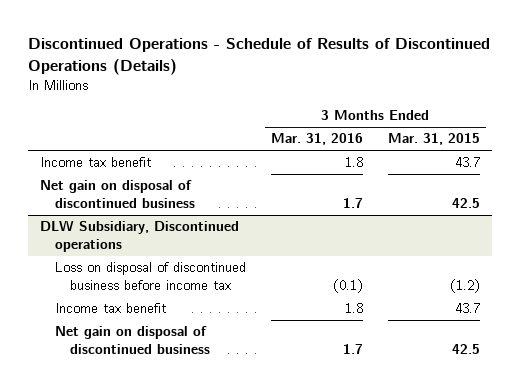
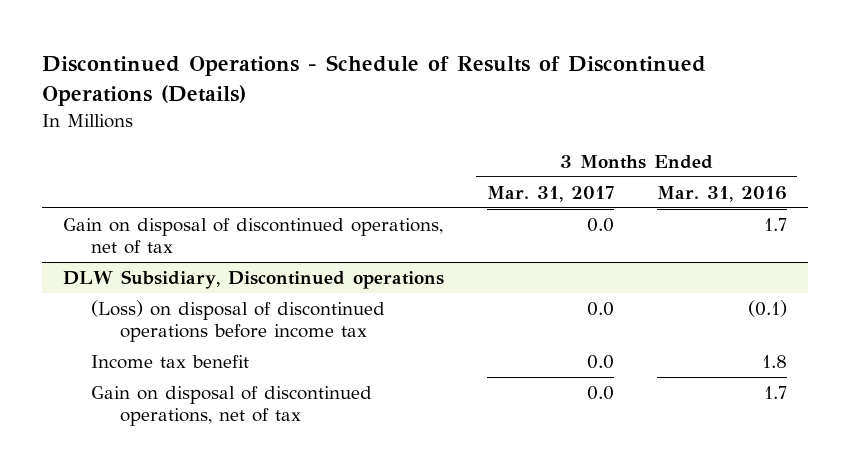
[387,133,480,146] Mar. 31, 2015 -> none
none -> [486,185,614,202] Mar. 31, 2017
[40,157,152,168] Income tax benefit -> none
[40,180,196,209] Net gain on disposal of discontinued business -> [63,218,444,255] Gain on disposal of discontinued operations, net of tax
[55,262,247,291] Loss on disposal of discontinued business before income tax -> [91,300,386,343] (Loss) on disposal of discontinued operations before income tax
[55,326,210,355] Net gain on disposal of discontinued business -> [91,386,373,427] Gain on disposal of discontinued operations, net of tax

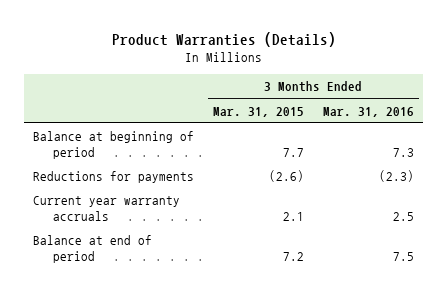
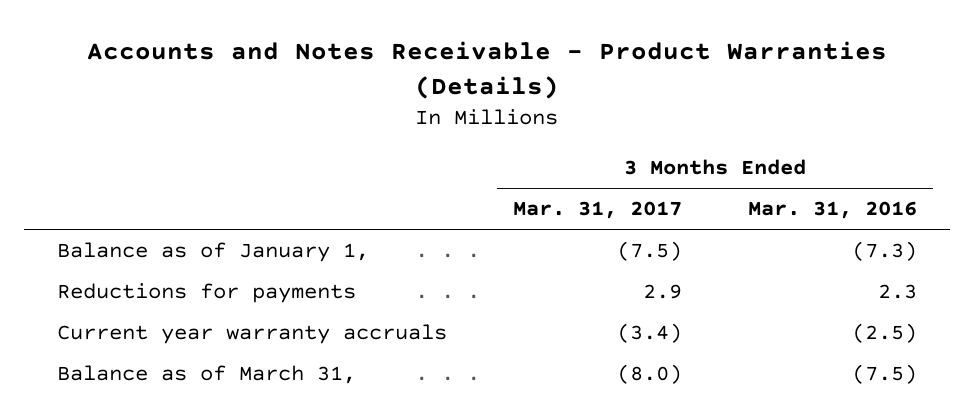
[111,31,336,47] Product Warranties (Details) -> [87,41,888,99] Accounts and Notes Receivable - Product Warranties (Details)
[213,106,305,117] Mar. 31, 2015 -> none
none -> [513,201,683,220] Mar. 31, 2017
[33,131,195,160] Balance at beginning of period -> [57,242,370,263] Balance as of January 1,
[392,148,414,158] 7.3 -> [852,241,918,262] (7.3)
[378,170,414,183] (2.3) -> [878,284,918,300] 2.3
[392,212,414,222] 2.5 -> [852,323,918,344] (2.5)
[33,235,153,264] Balance at end of period -> [57,365,357,385] Balance as of March 31,
[392,252,414,262] 7.5 -> [852,364,918,385] (7.5)

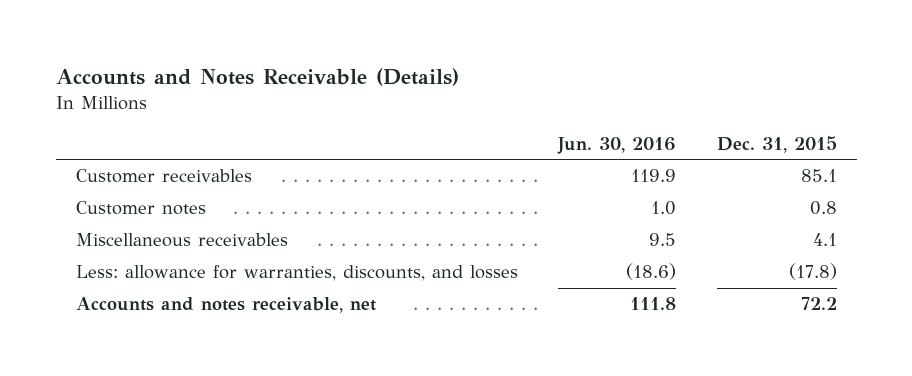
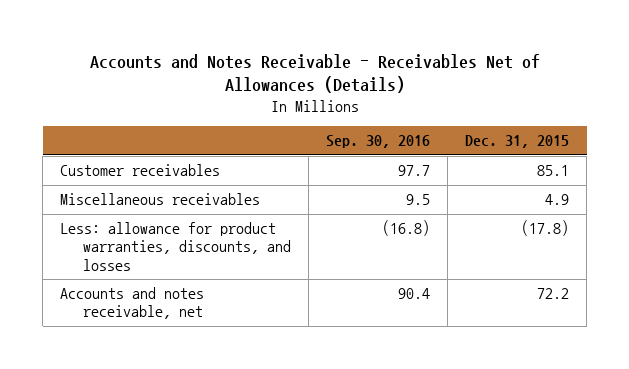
[55,68,459,87] Accounts and Notes Receivable (Details) -> [89,53,540,94] Accounts and Notes Receivable - Receivables Net of Allowances (Details)
[557,136,677,154] Jun. 30, 2016 -> none
none -> [325,135,430,149] Sep. 30, 2016
[75,201,206,216] Customer notes -> none
[812,233,837,247] 4.1 -> [545,194,570,206] 4.9
[75,265,518,282] Less: allowance for warranties, discounts, and losses -> [60,222,291,271] Less: allowance for product warranties, discounts, and losses

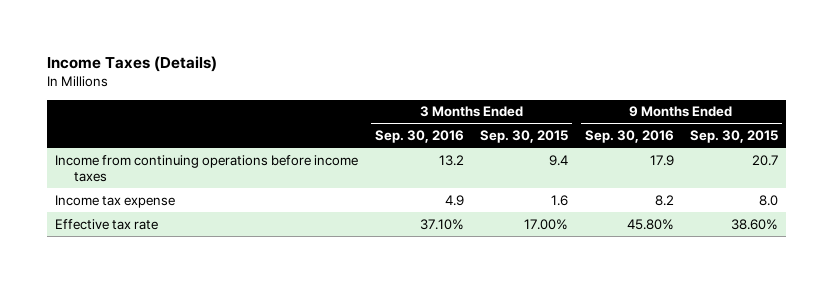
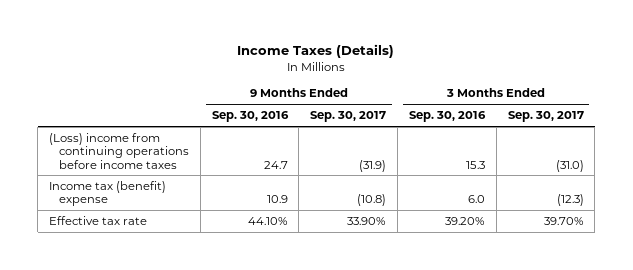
[480,130,569,144] Sep. 30, 2015 -> none
[690,130,779,144] Sep. 30, 2015 -> none
none -> [310,111,387,123] Sep. 30, 2017
none -> [507,111,584,123] Sep. 30, 2017
[55,154,359,182] Income from continuing operations before income taxes -> [48,132,189,169] (Loss) income from continuing operations before income taxes
[438,154,464,166] 13.2 -> [465,160,485,169] 15.3
[649,154,674,166] 17.9 -> [263,160,288,169] 24.7
[55,194,176,208] Income tax expense -> [48,180,166,207] Income tax (benefit) expense
[444,194,464,206] 4.9 -> [467,195,485,204] 6.0
[654,194,674,206] 8.2 -> [266,195,288,204] 10.9
[419,218,464,230] 37.10% -> [444,216,485,225] 39.20%
[626,218,674,230] 45.80% -> [247,216,288,225] 44.10%

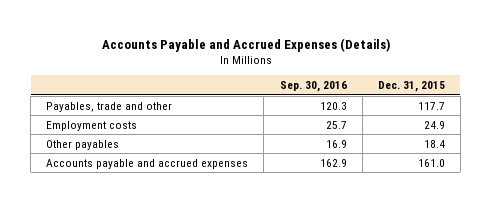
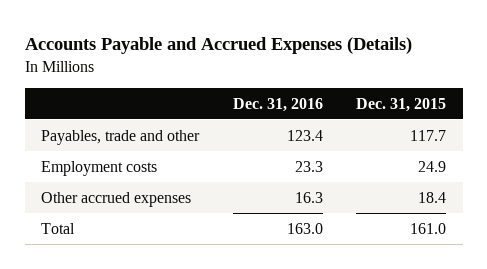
[279,80,347,92] Sep. 30, 2016 -> none
none -> [232,97,323,112] Dec. 31, 2016
[46,139,120,150] Other payables -> [41,191,192,207] Other accrued expenses
[46,158,249,169] Accounts payable and accrued expenses -> [41,222,76,234] Total

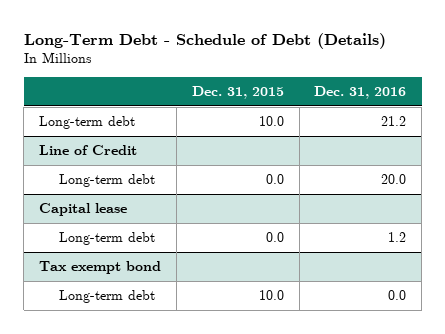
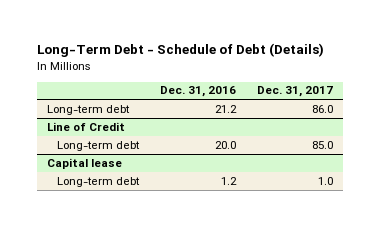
[191,86,284,100] Dec. 31, 2015 -> none
none -> [256,86,333,98] Dec. 31, 2017
[38,261,161,275] Tax exempt bond -> none
[59,290,156,304] Long-term debt -> none

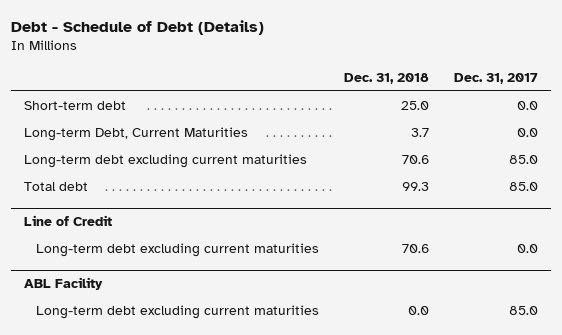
[36,43,324,58] Long-Term Debt - Schedule of Debt (Details) -> [11,20,265,36] Debt - Schedule of Debt (Details)
[159,86,236,98] Dec. 31, 2016 -> none
none -> [344,72,430,84] Dec. 31, 2018
none -> [23,101,126,111] Short-term debt
none -> [23,127,248,142] Long-term Debt, Current Maturities
[47,104,131,115] Long-term debt -> [23,154,307,169] Long-term debt excluding current maturities
[311,104,333,113] 86.0 -> [509,155,539,165] 85.0
none -> [23,182,88,192] Total debt
[56,140,140,151] Long-term debt -> [36,243,320,258] Long-term debt excluding current maturities
[311,140,333,149] 85.0 -> [517,244,539,254] 0.0
[47,157,123,169] Capital lease -> [23,277,103,291] ABL Facility
[56,176,140,187] Long-term debt -> [36,305,320,320] Long-term debt excluding current maturities
[317,176,333,185] 1.0 -> [509,306,539,316] 85.0

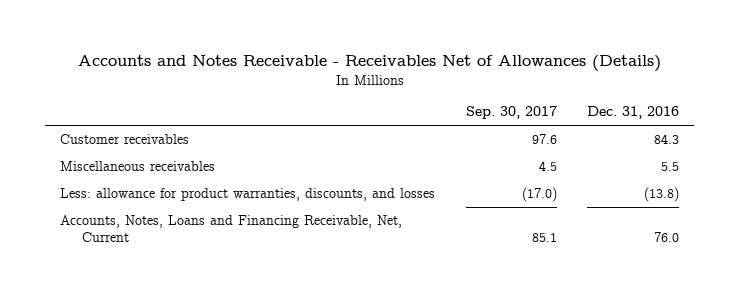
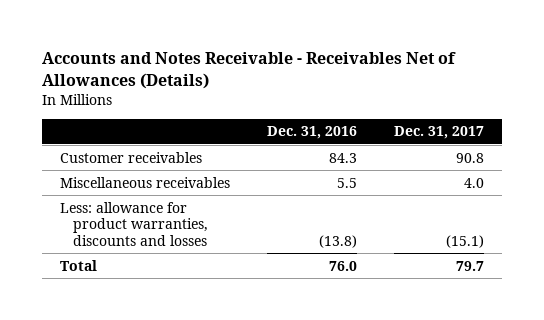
[465,106,557,120] Sep. 30, 2017 -> none
none -> [393,126,484,140] Dec. 31, 2017
[60,188,436,202] Less: allowance for product warranties, discounts, and losses -> [60,201,209,246] Less: allowance for product warranties, discounts and losses
[60,215,403,243] Accounts, Notes, Loans and Financing Receivable, Net, Current -> [60,259,98,271] Total

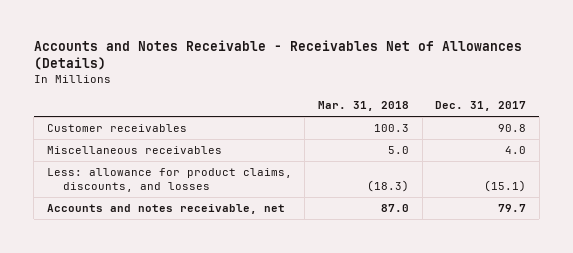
[266,126,357,140] Dec. 31, 2016 -> none
none -> [318,101,410,112] Mar. 31, 2018
[60,201,209,246] Less: allowance for product warranties, discounts and losses -> [46,168,292,193] Less: allowance for product claims, discounts, and losses
[60,259,98,271] Total -> [46,204,285,215] Accounts and notes receivable, net

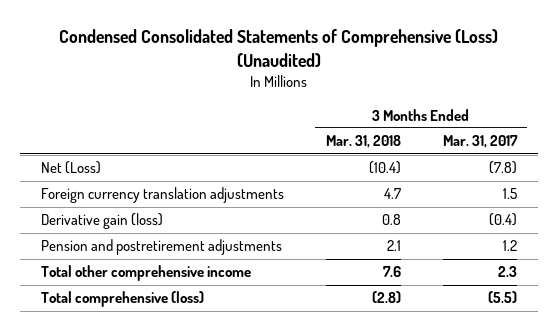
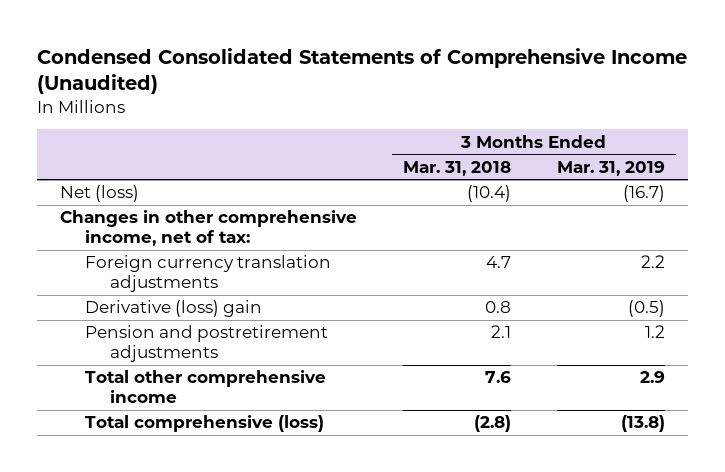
[58,29,498,67] Condensed Consolidated Statements of Comprehensive (Loss) (Unaudited) -> [37,47,688,94] Condensed Consolidated Statements of Comprehensive Income (Unaudited)
[442,135,518,149] Mar. 31, 2017 -> none
none -> [556,160,665,176] Mar. 31, 2019
[40,161,101,175] Net (Loss) -> [60,185,140,203] Net (loss)
none -> [60,210,358,246] Changes in other comprehensive income, net of tax:
[40,213,163,230] Derivative gain (loss) -> [85,300,263,318] Derivative (loss) gain

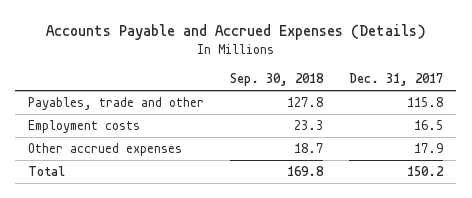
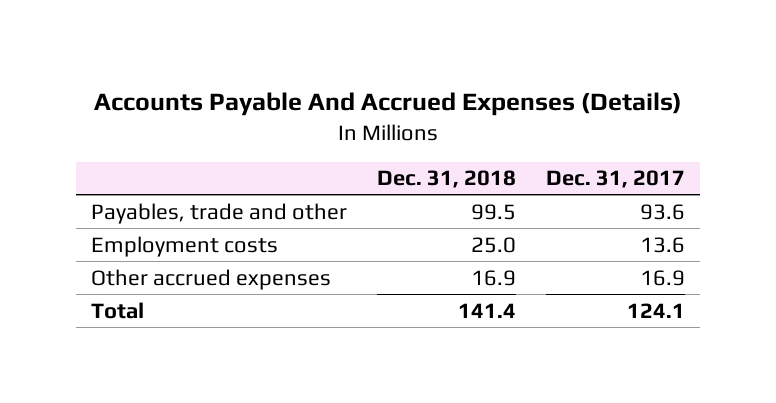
[45,23,426,40] Accounts Payable and Accrued Expenses (Details) -> [94,91,683,116] Accounts Payable And Accrued Expenses (Details)
[230,73,325,87] Sep. 30, 2018 -> none
none -> [377,170,517,189] Dec. 31, 2018
[407,97,444,108] 115.8 -> [640,203,686,220] 93.6
[414,120,444,131] 16.5 -> [640,236,686,253] 13.6
[414,143,444,154] 17.9 -> [640,269,686,286] 16.9
[407,166,445,177] 150.2 -> [627,302,686,318] 124.1

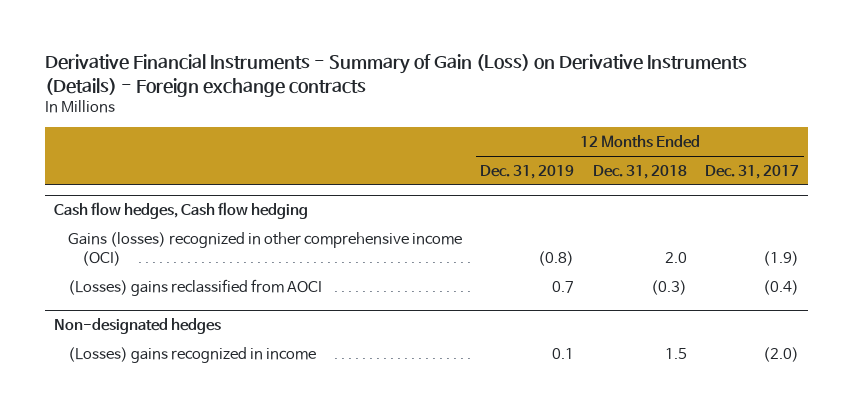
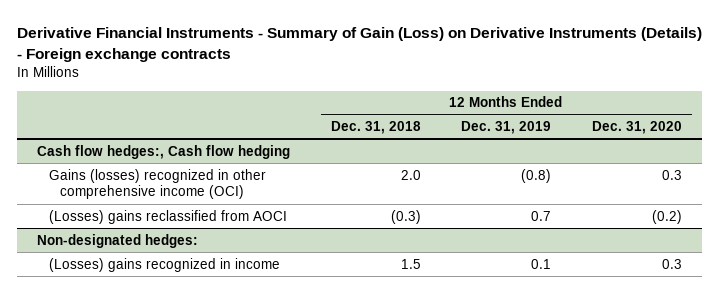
[705,164,800,179] Dec. 31, 2017 -> none
none -> [591,120,682,134] Dec. 31, 2020
[53,202,308,220] Cash flow hedges, Cash flow hedging -> [37,144,291,159] Cash flow hedges:, Cash flow hedging
[53,318,221,335] Non-designated hedges -> [37,233,199,248] Non-designated hedges:

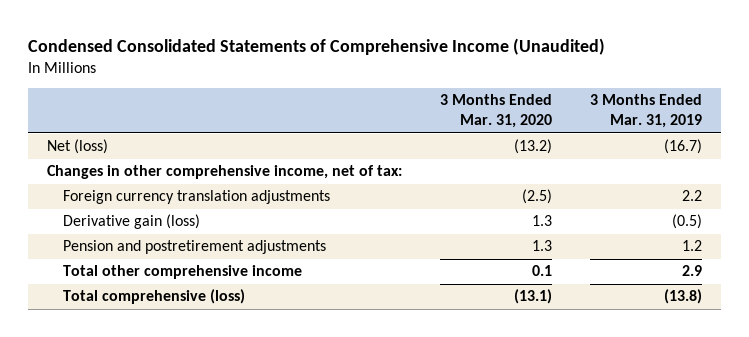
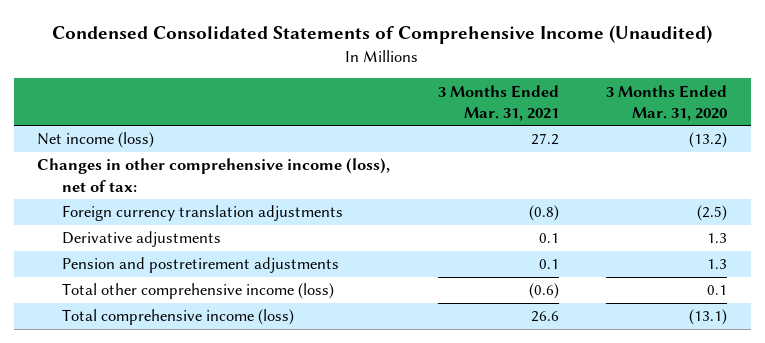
[590,94,703,129] 3 Months Ended Mar. 31, 2019 -> none
none -> [437,84,559,121] 3 Months Ended Mar. 31, 2021
[47,139,109,155] Net (loss) -> [37,132,155,149] Net income (loss)
[47,165,403,180] Changes in other comprehensive income, net of tax: -> [37,158,391,192] Changes in other comprehensive income (loss), net of tax:
[63,214,201,230] Derivative gain (loss) -> [62,231,222,248] Derivative adjustments
[63,265,303,280] Total other comprehensive income -> [62,283,335,300] Total other comprehensive income (loss)
[63,289,246,305] Total comprehensive (loss) -> [62,309,295,326] Total comprehensive income (loss)

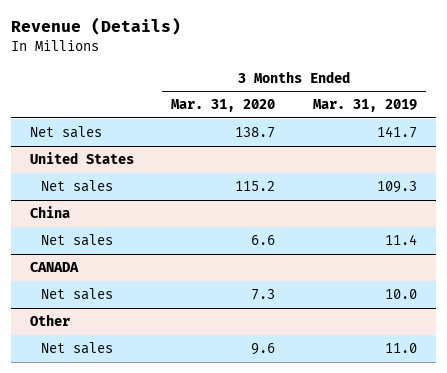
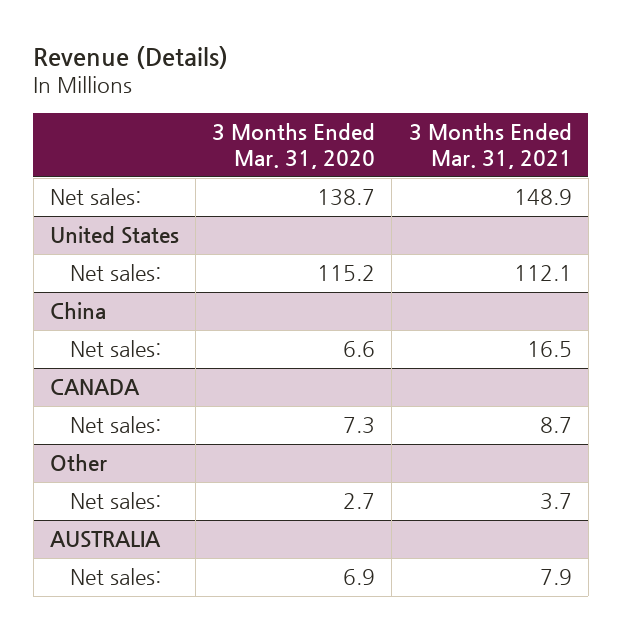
[312,99,417,113] Mar. 31, 2019 -> none
none -> [408,123,572,169] 3 Months Ended Mar. 31, 2021
[29,126,102,139] Net sales -> [49,188,141,206] Net sales:
[40,180,113,193] Net sales -> [69,264,161,282] Net sales:
[40,234,113,247] Net sales -> [69,340,161,358] Net sales:
[40,288,113,301] Net sales -> [69,416,161,434] Net sales:
[40,342,113,355] Net sales -> [69,492,161,510] Net sales:
[251,343,276,356] 9.6 -> [343,493,376,510] 2.7
none -> [49,531,161,549] AUSTRALIA
none -> [69,568,161,586] Net sales:

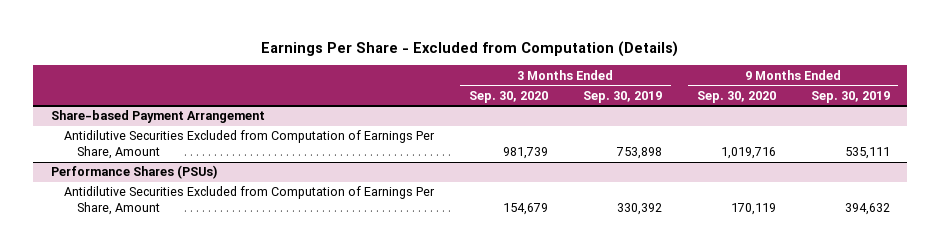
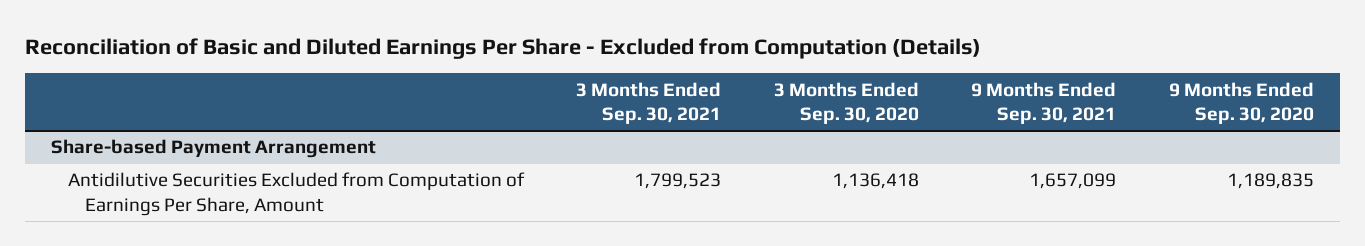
[261,40,679,57] Earnings Per Share - Excluded from Computation (Details) -> [24,38,981,60] Reconciliation of Basic and Diluted Earnings Per Share - Excluded from Computation (Details)
[582,90,662,103] Sep. 30, 2019 -> none
[810,90,890,103] Sep. 30, 2019 -> none
none -> [576,81,722,124] 3 Months Ended Sep. 30, 2021
none -> [971,81,1117,124] 9 Months Ended Sep. 30, 2021
[50,165,218,180] Performance Shares (PSUs) -> none
[63,186,435,216] Antidilutive Securities Excluded from Computation of Earnings Per Share, Amount -> none
[502,147,548,160] 981,739 -> [831,173,919,190] 1,136,418
[720,147,776,160] 1,019,716 -> [1226,173,1314,190] 1,189,835

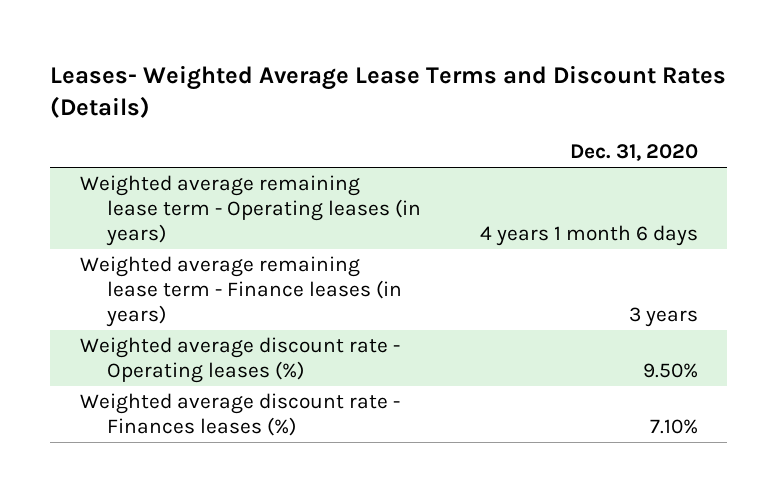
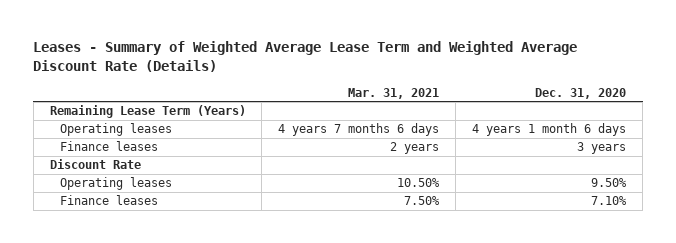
[50,64,727,119] Leases- Weighted Average Lease Terms and Discount Rates (Details) -> [33,41,578,73] Leases - Summary of Weighted Average Lease Term and Weighted Average Discount Rate (Details)
none -> [348,87,440,99] Mar. 31, 2021
none -> [49,105,246,119] Remaining Lease Term (Years)
[79,175,421,247] Weighted average remaining lease term - Operating leases (in years) -> [60,123,173,137] Operating leases
[79,256,402,328] Weighted average remaining lease term - Finance leases (in years) -> [60,141,159,152] Finance leases
none -> [49,159,141,170] Discount Rate
[79,337,400,384] Weighted average discount rate - Operating leases (%) -> [60,177,173,191] Operating leases
[79,393,400,437] Weighted average discount rate - Finances leases (%) -> [60,195,159,206] Finance leases

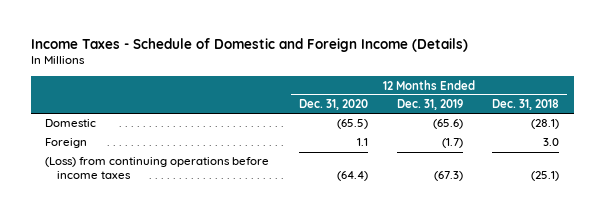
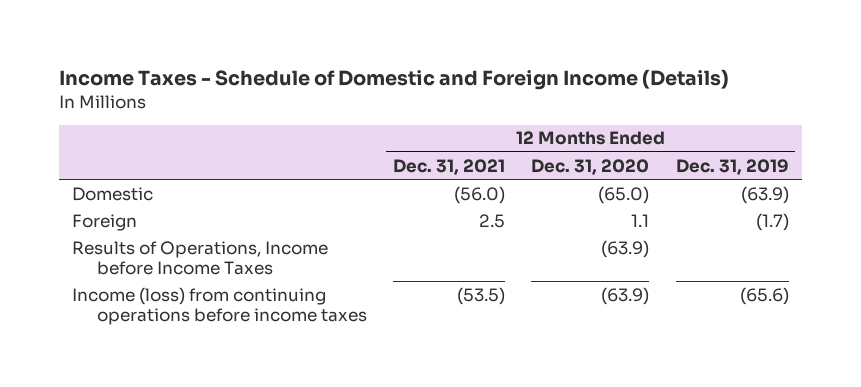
[492,99,560,111] Dec. 31, 2018 -> none
none -> [393,158,506,175] Dec. 31, 2021
[336,119,368,130] (65.5) -> [598,185,650,204] (65.0)
[432,119,463,130] (65.6) -> [740,185,789,204] (63.9)
none -> [71,240,328,275] Results of Operations, Income before Income Taxes
[45,157,270,180] (Loss) from continuing operations before income taxes -> [71,286,367,325] Income (loss) from continuing operations before income taxes
[336,171,368,182] (64.4) -> [601,286,650,305] (63.9)
[433,171,463,182] (67.3) -> [739,286,789,305] (65.6)

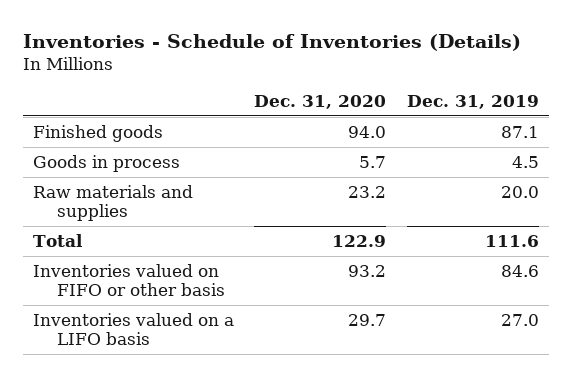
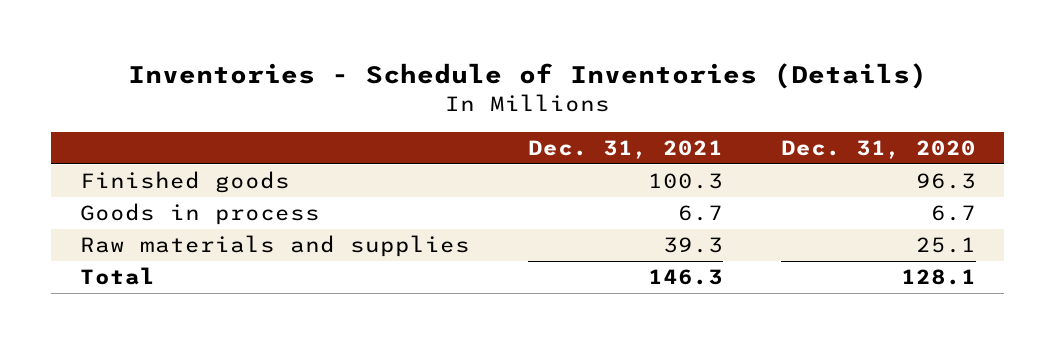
[407,94,540,109] Dec. 31, 2019 -> none
none -> [527,140,723,160] Dec. 31, 2021
[32,263,226,296] Inventories valued on FIFO or other basis -> none
[32,312,234,345] Inventories valued on a LIFO basis -> none
[348,125,387,138] 94.0 -> [915,173,976,190] 96.3
[359,155,387,168] 5.7 -> [930,205,976,222] 6.7
[348,185,387,198] 23.2 -> [915,237,976,254] 25.1
[332,234,387,247] 122.9 -> [900,269,976,286] 128.1

